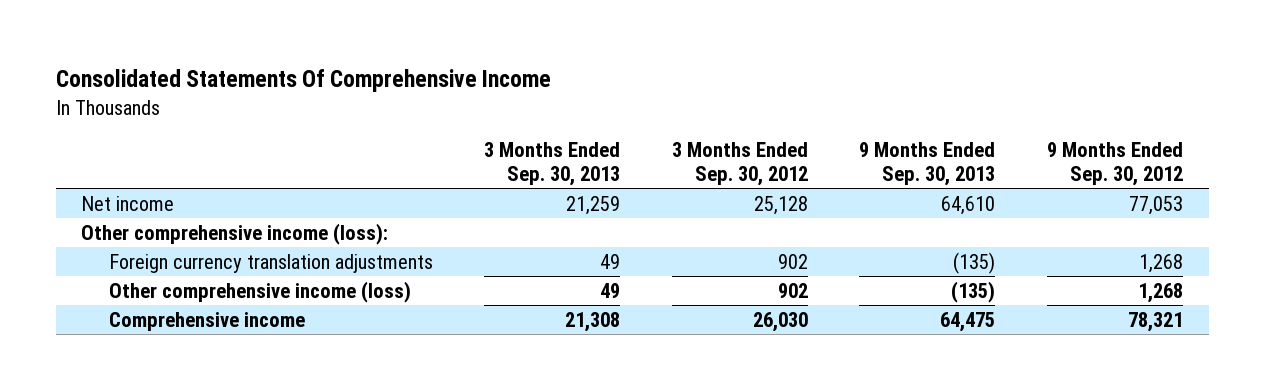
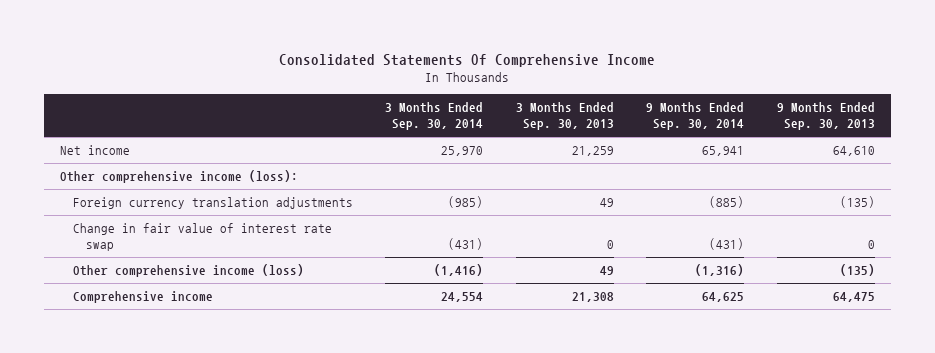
[671,142,808,187] 3 Months Ended Sep. 30, 2012 -> none
[1046,142,1183,187] 9 Months Ended Sep. 30, 2012 -> none
none -> [385,102,484,131] 3 Months Ended Sep. 30, 2014
none -> [646,102,745,131] 9 Months Ended Sep. 30, 2014
none -> [72,223,332,252] Change in fair value of interest rate swap

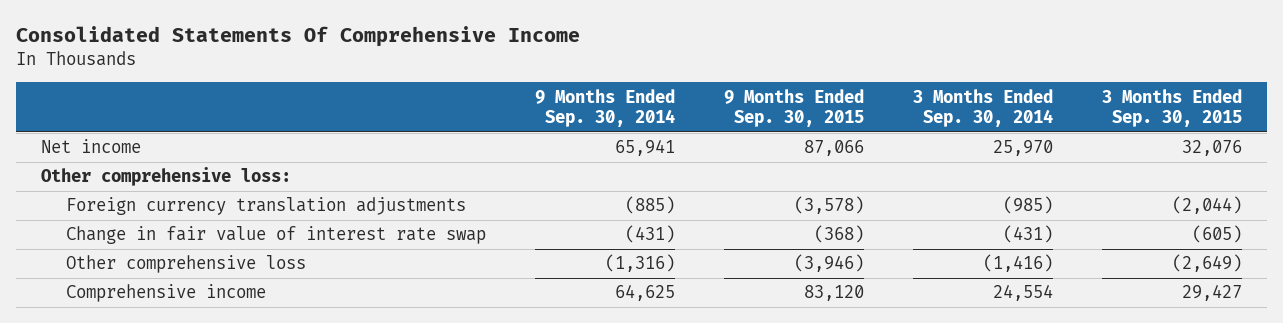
[515,102,614,131] 3 Months Ended Sep. 30, 2013 -> none
[776,102,875,131] 9 Months Ended Sep. 30, 2013 -> none
none -> [724,88,865,128] 9 Months Ended Sep. 30, 2015
none -> [1102,88,1243,128] 3 Months Ended Sep. 30, 2015
[59,170,298,184] Other comprehensive income (loss): -> [40,167,291,187] Other comprehensive loss:
[72,264,304,278] Other comprehensive income (loss) -> [66,255,307,274] Other comprehensive loss

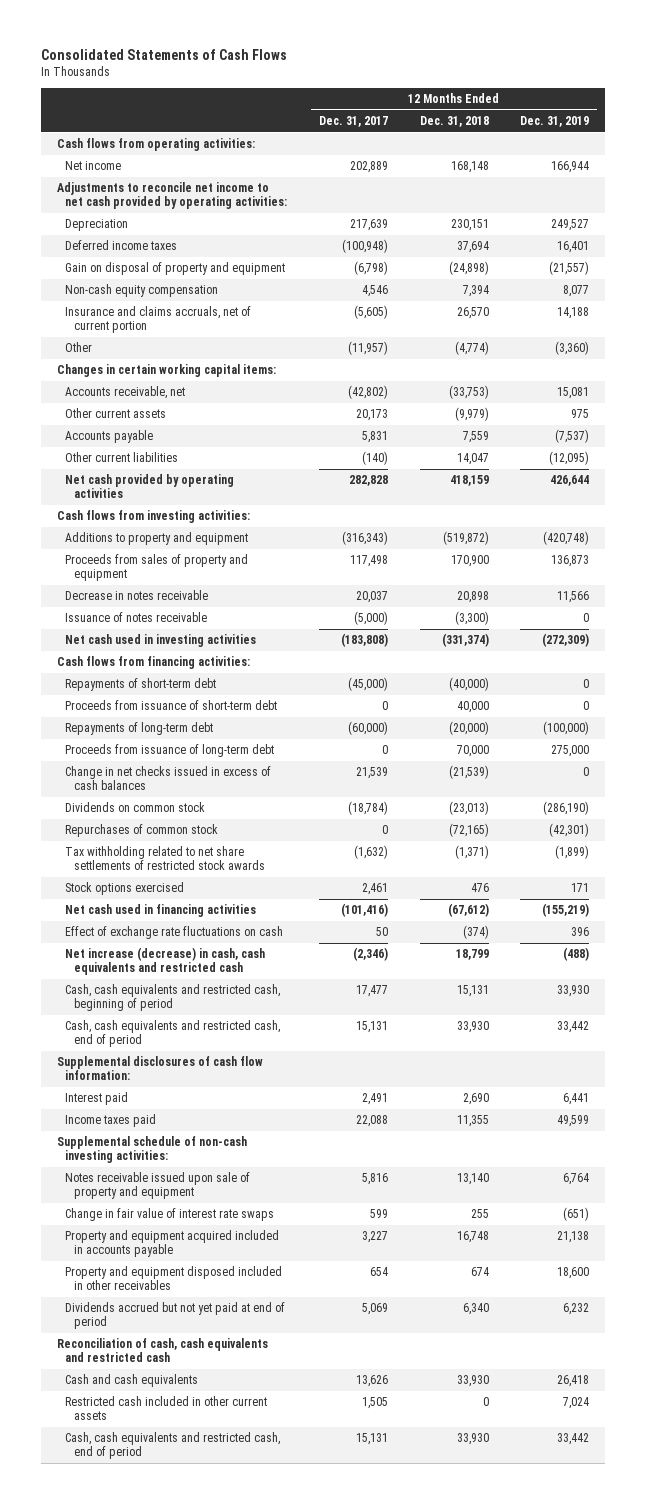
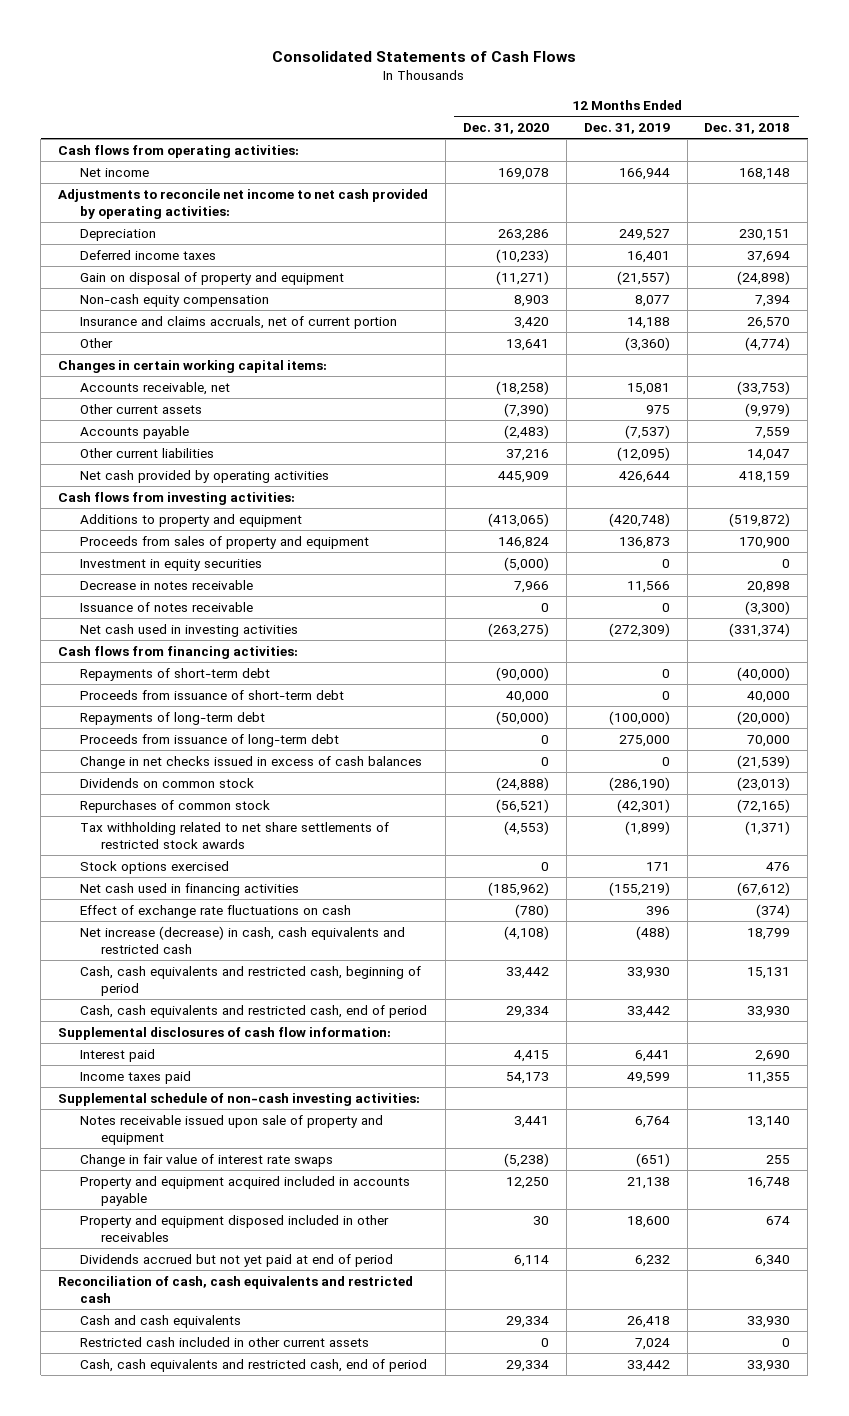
[318,115,388,127] Dec. 31, 2017 -> none
none -> [463,122,550,134] Dec. 31, 2020
none -> [79,558,262,571] Investment in equity securities

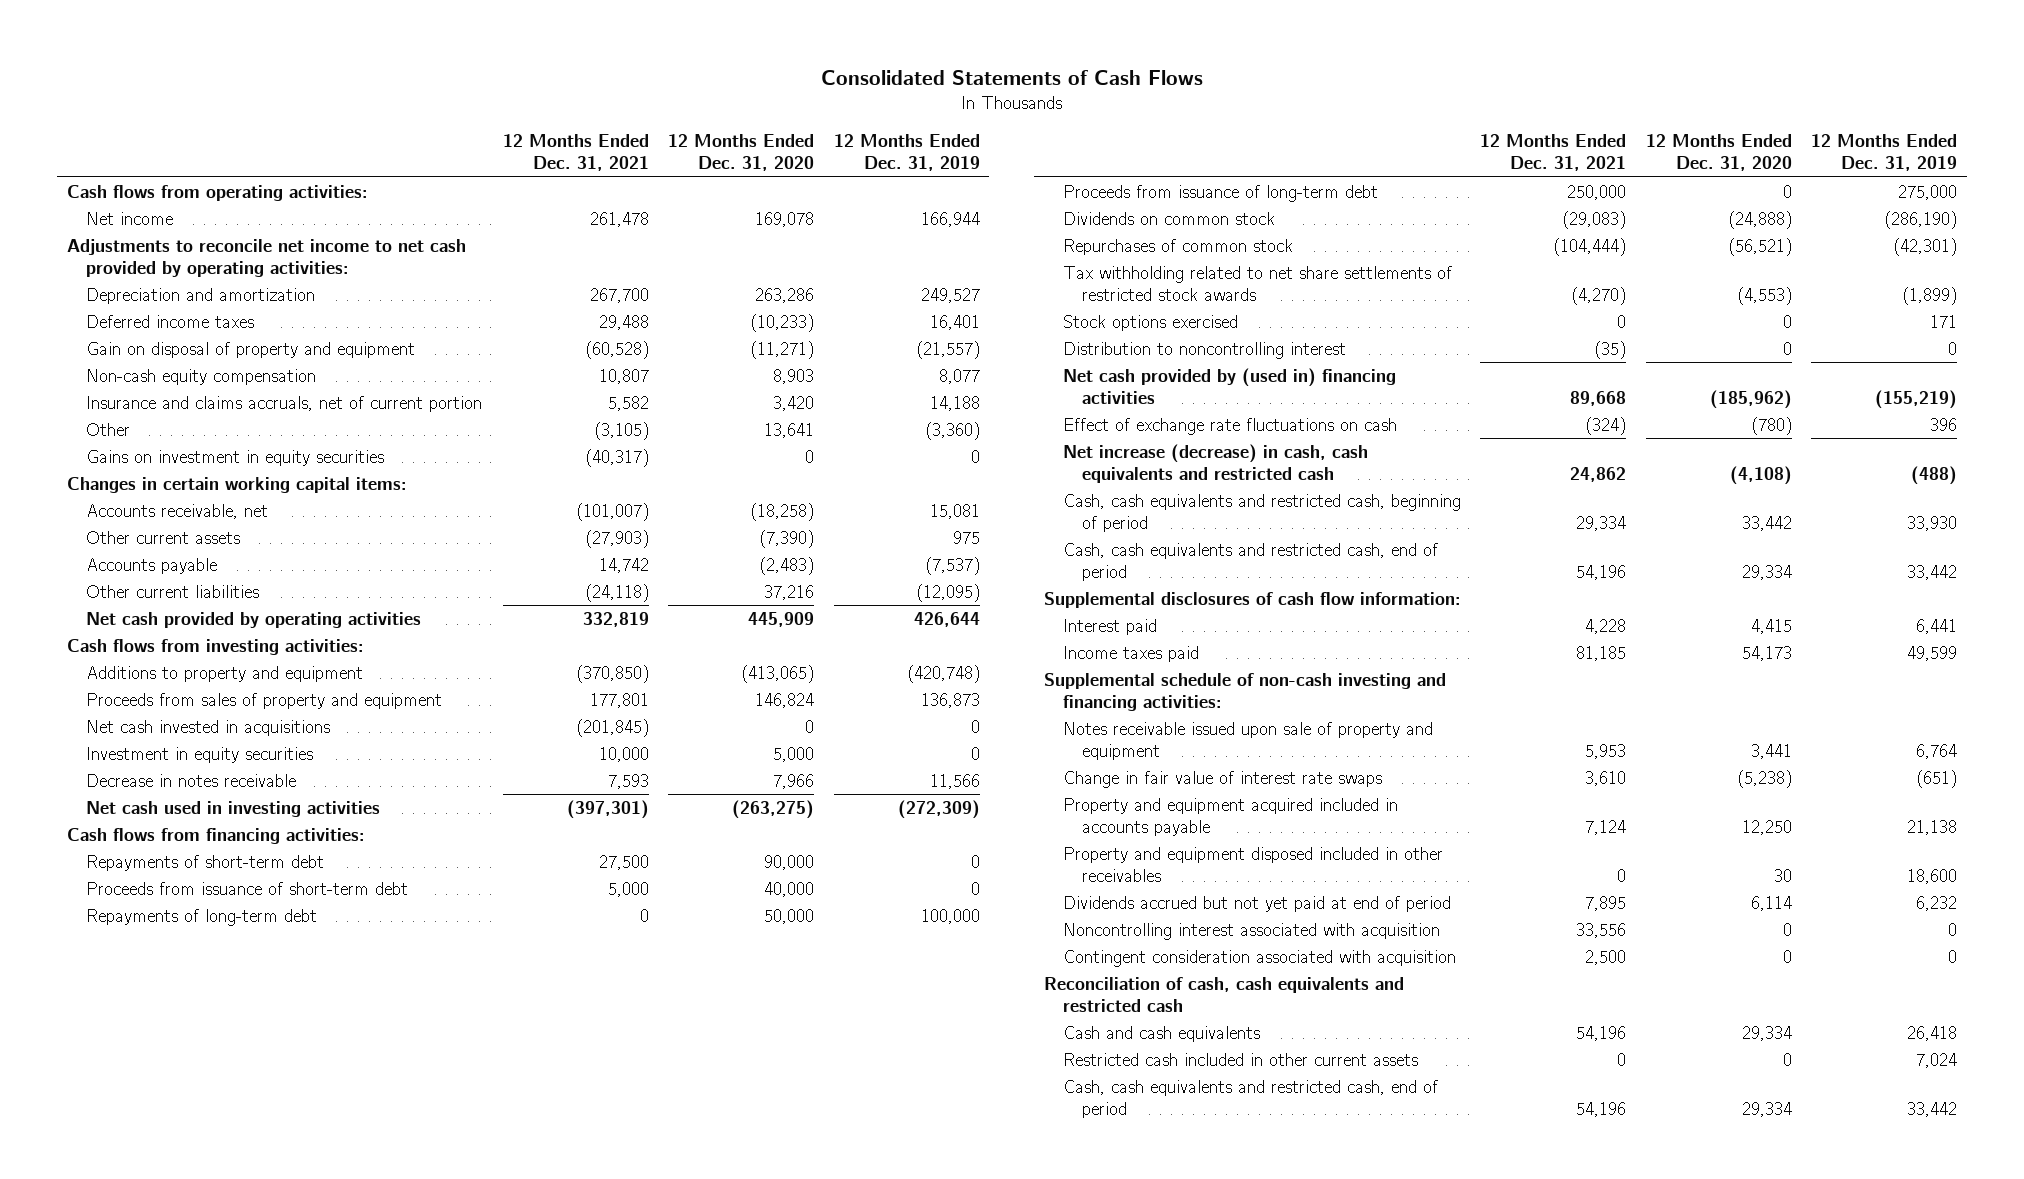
[704,122,791,134] Dec. 31, 2018 -> none
none -> [503,134,650,172] 12 Months Ended Dec. 31, 2021
[79,228,156,241] Depreciation -> [85,287,315,304] Depreciation and amortization
none -> [85,449,384,466] Gains on investment in equity securities
none -> [85,719,330,736] Net cash invested in acquisitions
[504,556,550,571] (5,000) -> [773,746,815,762] 5,000
[79,601,253,612] Issuance of notes receivable -> none
[496,666,550,681] (90,000) -> [764,854,815,870] 90,000
[496,710,550,725] (50,000) -> [764,908,815,924] 50,000
[608,710,670,725] (100,000) -> [920,908,980,924] 100,000
[79,755,422,769] Change in net checks issued in excess of cash balances -> none
none -> [1063,341,1347,359] Distribution to noncontrolling interest
[79,882,299,896] Net cash used in financing activities -> [1063,367,1397,404] Net cash provided by (used in) financing activities
[58,1092,421,1106] Supplemental schedule of non-cash investing activities: -> [1044,672,1447,711] Supplemental schedule of non-cash investing and financing activities:
none -> [1063,922,1441,940] Noncontrolling interest associated with acquisition
none -> [1063,949,1457,967] Contingent consideration associated with acquisition

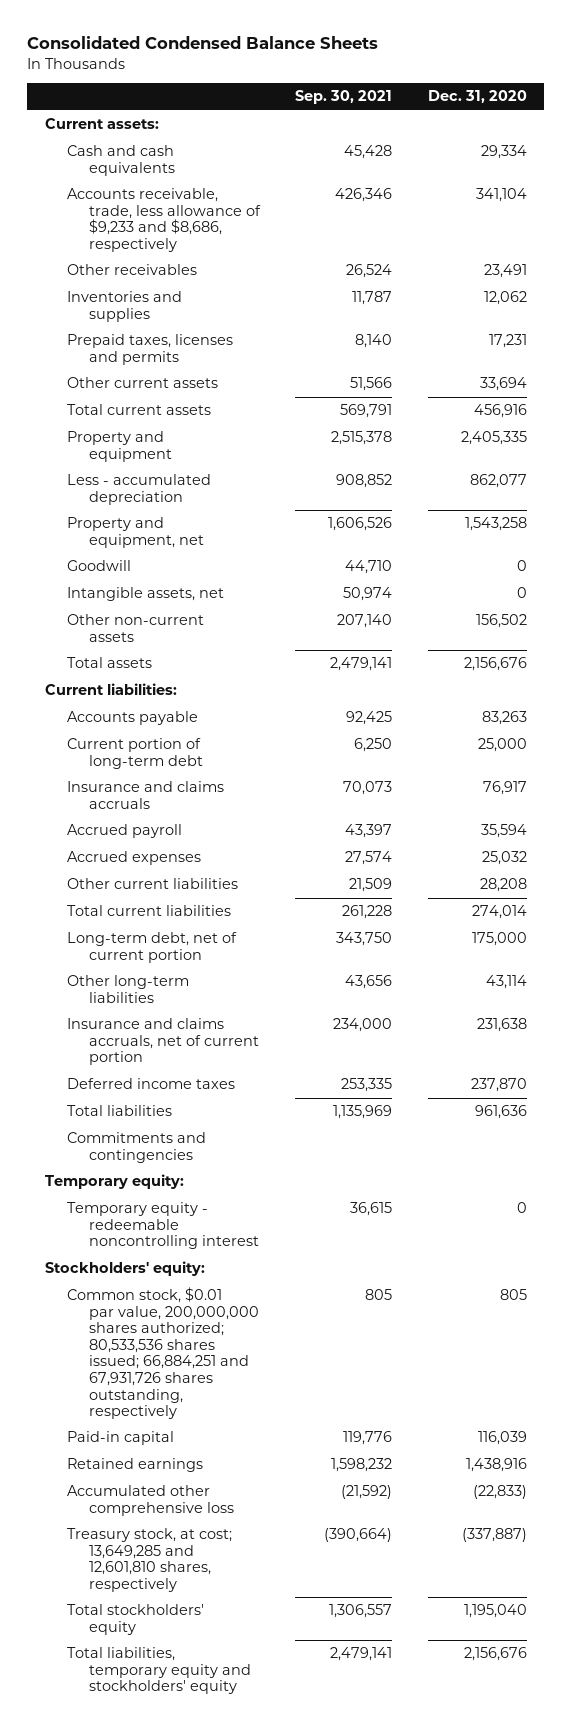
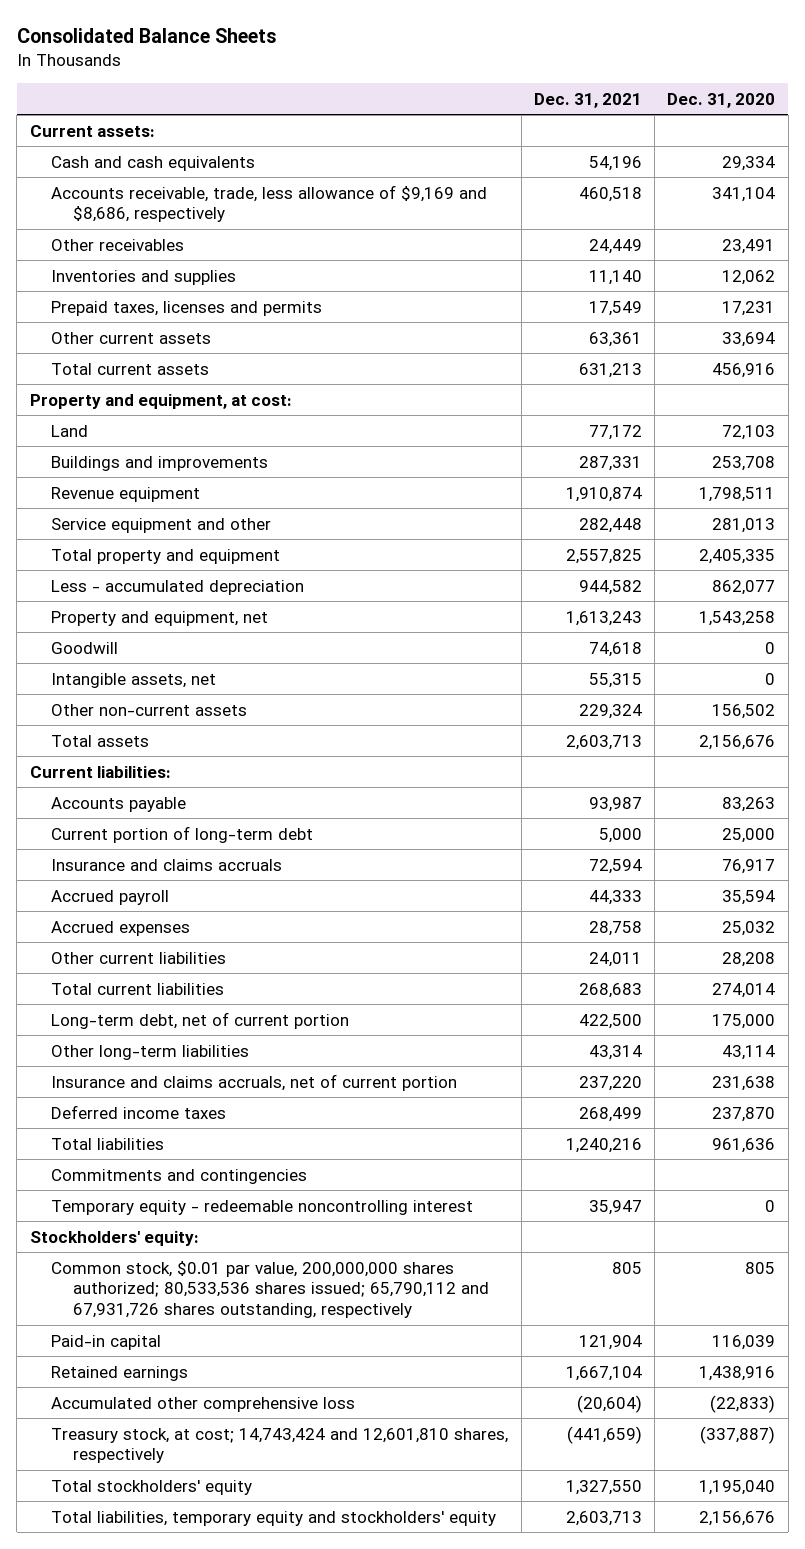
[27,36,379,50] Consolidated Condensed Balance Sheets -> [16,28,276,44] Consolidated Balance Sheets
[295,90,393,105] Sep. 30, 2021 -> none
none -> [533,92,642,108] Dec. 31, 2021
[66,188,262,252] Accounts receivable, trade, less allowance of $9,233 and $8,686, respectively -> [51,184,488,223] Accounts receivable, trade, less allowance of $9,169 and $8,686, respectively
none -> [29,393,292,409] Property and equipment, at cost:
none -> [51,424,89,437] Land
none -> [51,455,269,471] Buildings and improvements
none -> [51,486,201,502] Revenue equipment
none -> [51,517,272,533] Service equipment and other
[66,431,173,462] Property and equipment -> [51,548,281,564] Total property and equipment
[44,1174,184,1190] Temporary equity: -> none
[66,1287,260,1420] Common stock, $0.01 par value, 200,000,000 shares authorized; 80,533,536 shares issued; 66,884,251 and 67,931,726 shares outstanding, respectively -> [51,1260,490,1319] Common stock, $0.01 par value, 200,000,000 shares authorized; 80,533,536 shares issued; 65,790,112 and 67,931,726 shares outstanding, respectively
[66,1528,232,1592] Treasury stock, at cost; 13,649,285 and 12,601,810 shares, respectively -> [51,1427,509,1464] Treasury stock, at cost; 14,743,424 and 12,601,810 shares, respectively

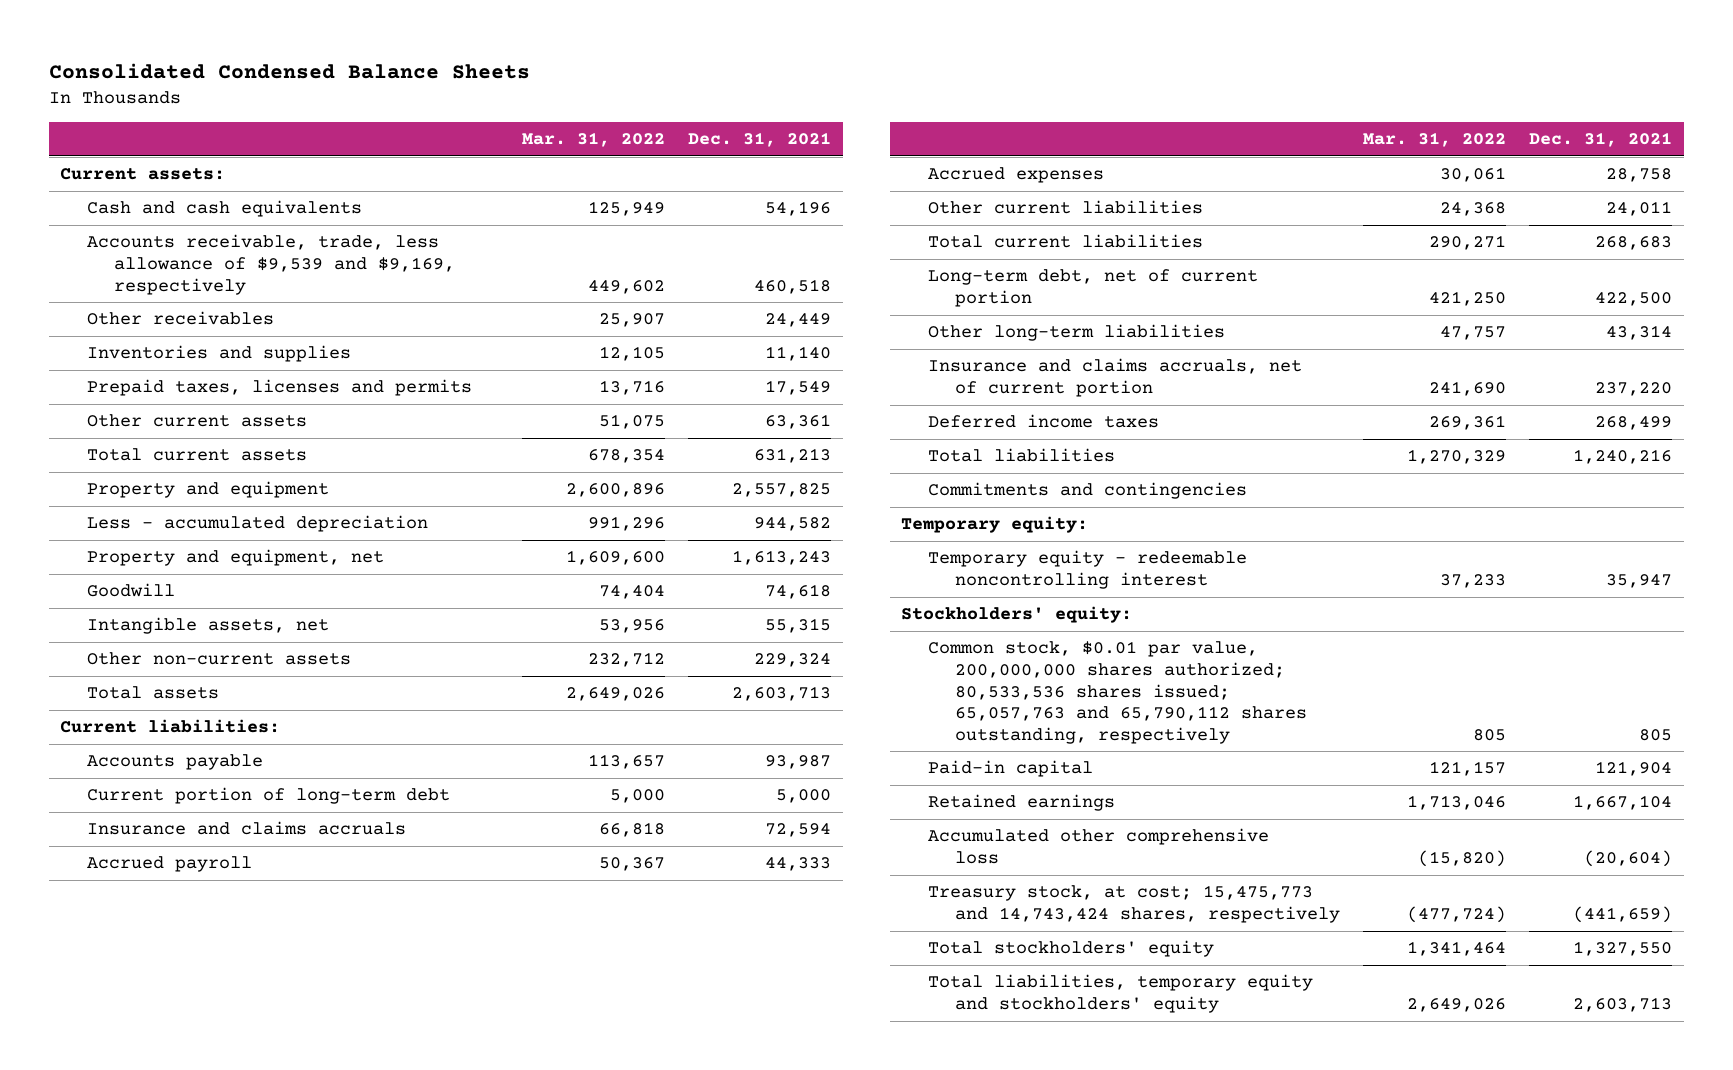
[16,28,276,44] Consolidated Balance Sheets -> [48,62,530,79] Consolidated Condensed Balance Sheets
[667,92,776,108] Dec. 31, 2020 -> none
none -> [522,132,666,148] Mar. 31, 2022
[51,184,488,223] Accounts receivable, trade, less allowance of $9,169 and $8,686, respectively -> [87,234,455,295] Accounts receivable, trade, less allowance of $9,539 and $9,169, respectively
[29,393,292,409] Property and equipment, at cost: -> none
[51,424,89,437] Land -> none
[51,455,269,471] Buildings and improvements -> none
[51,486,201,502] Revenue equipment -> none
[51,517,272,533] Service equipment and other -> none
[51,548,281,564] Total property and equipment -> [87,481,330,499] Property and equipment
none -> [901,516,1089,534] Temporary equity:
[51,1260,490,1319] Common stock, $0.01 par value, 200,000,000 shares authorized; 80,533,536 shares issued; 65,790,112 and 67,931,726 shares outstanding, respectively -> [928,641,1307,744] Common stock, $0.01 par value, 200,000,000 shares authorized; 80,533,536 shares issued; 65,057,763 and 65,790,112 shares outstanding, respectively
[51,1427,509,1464] Treasury stock, at cost; 14,743,424 and 12,601,810 shares, respectively -> [928,885,1340,924] Treasury stock, at cost; 15,475,773 and 14,743,424 shares, respectively

